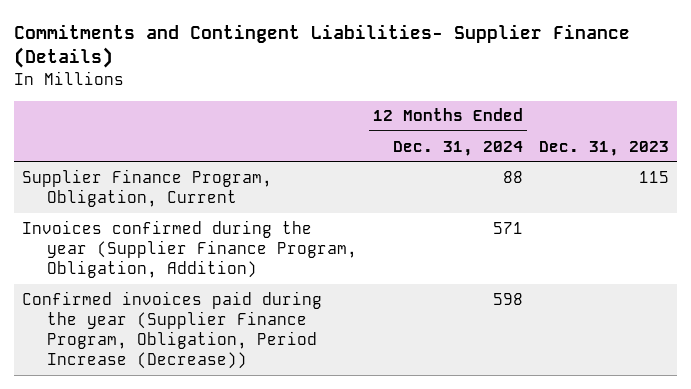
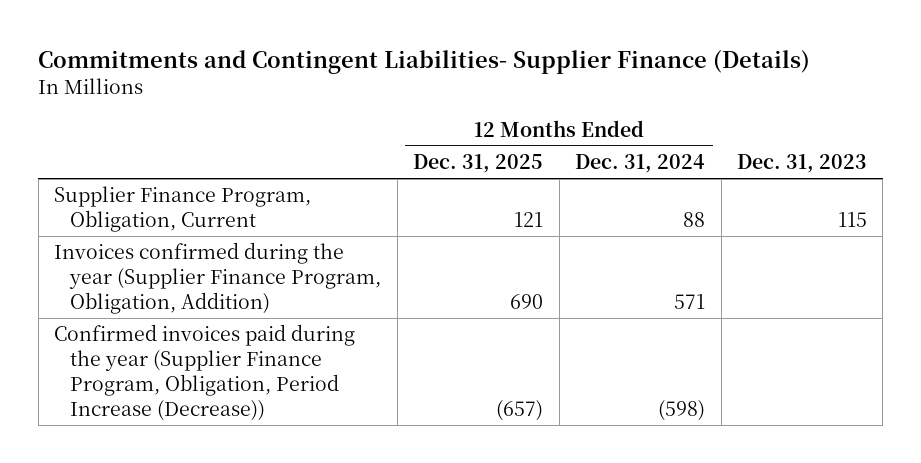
none -> [413,153,544,173] Dec. 31, 2025
[492,292,523,305] 598 -> [658,399,706,421] (598)

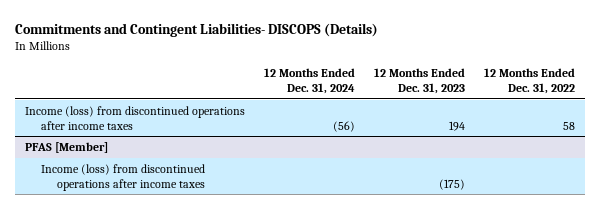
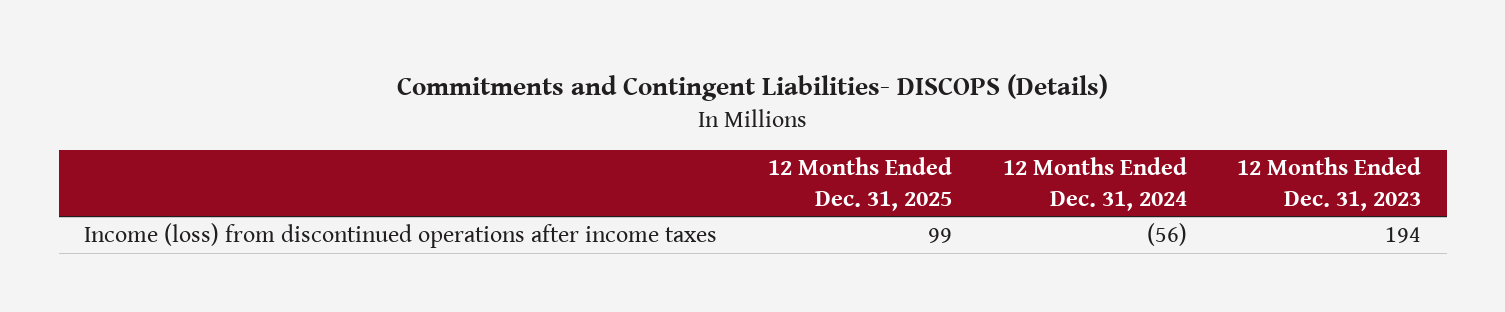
[484,68,576,95] 12 Months Ended Dec. 31, 2022 -> none
none -> [767,157,952,211] 12 Months Ended Dec. 31, 2025
[24,141,108,153] PFAS [Member] -> none
[40,163,205,191] Income (loss) from discontinued operations after income taxes -> none

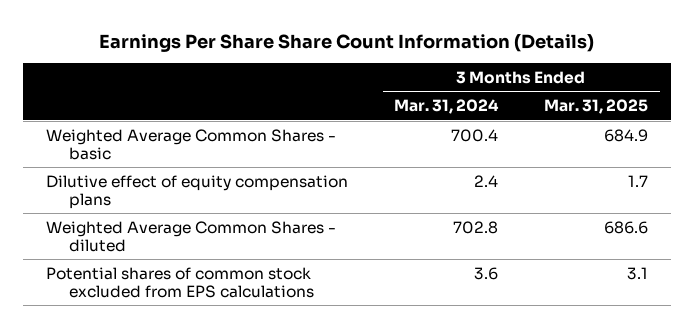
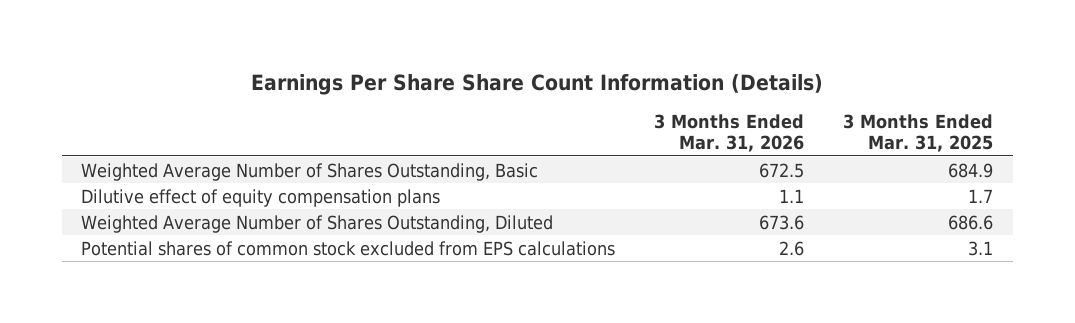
[394,99,500,115] Mar. 31, 2024 -> none
none -> [654,114,805,153] 3 Months Ended Mar. 31, 2026
[46,128,337,160] Weighted Average Common Shares - basic -> [81,162,539,181] Weighted Average Number of Shares Outstanding, Basic
[46,220,337,252] Weighted Average Common Shares - diluted -> [81,214,554,233] Weighted Average Number of Shares Outstanding, Diluted

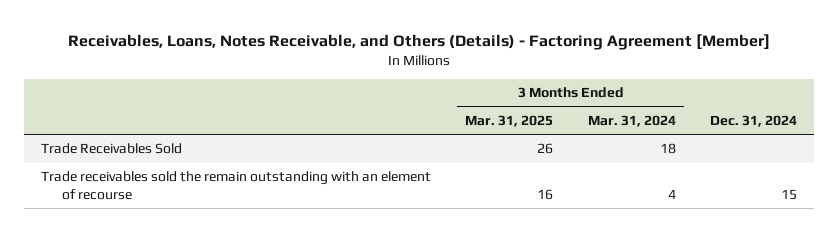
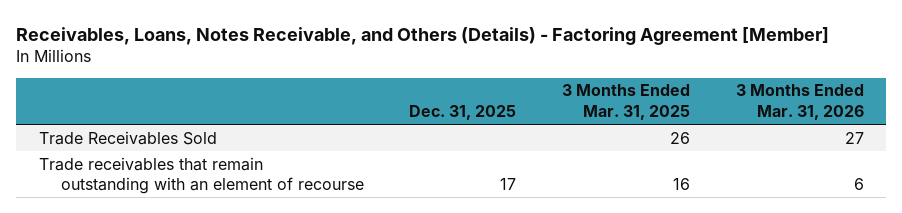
[587,115,676,128] Mar. 31, 2024 -> none
[710,115,798,128] Dec. 31, 2024 -> none
none -> [409,104,517,120] Dec. 31, 2025
none -> [735,84,864,120] 3 Months Ended Mar. 31, 2026
[41,171,432,200] Trade receivables sold the remain outstanding with an element of recourse -> [38,156,364,195] Trade receivables that remain outstanding with an element of recourse

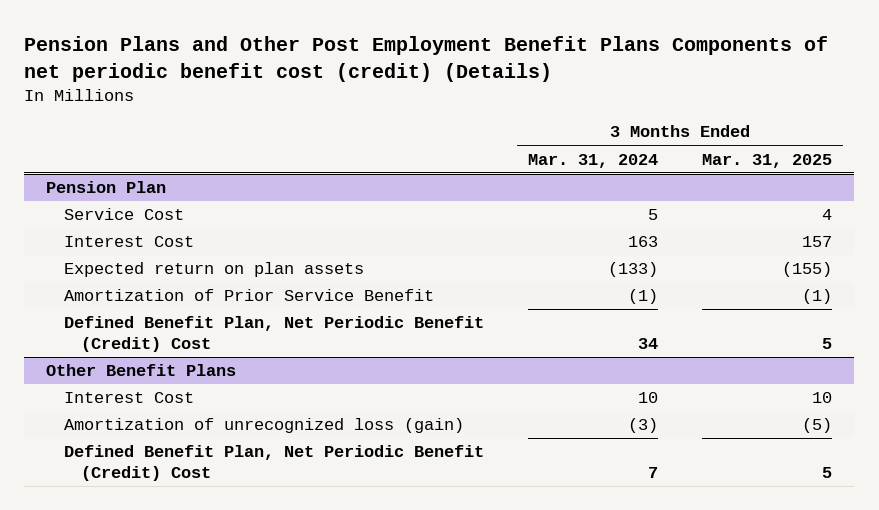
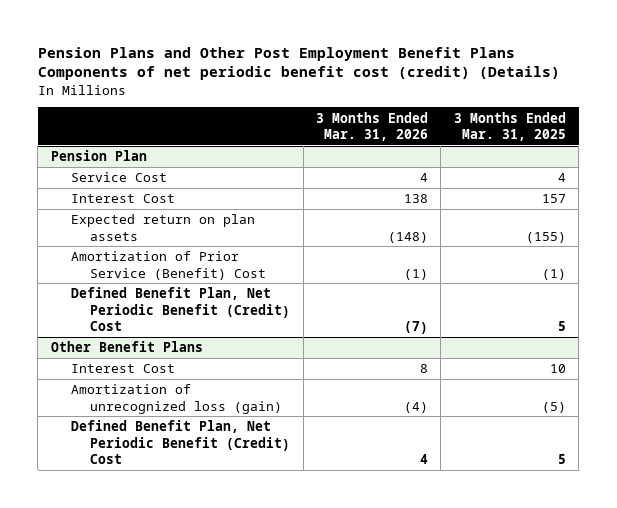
[527,153,658,168] Mar. 31, 2024 -> none
none -> [316,111,429,142] 3 Months Ended Mar. 31, 2026
[63,289,434,302] Amortization of Prior Service Benefit -> [70,251,267,280] Amortization of Prior Service (Benefit) Cost

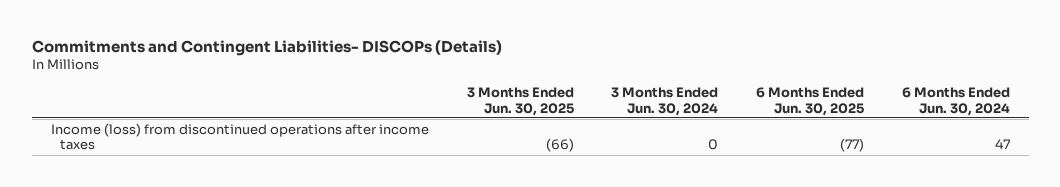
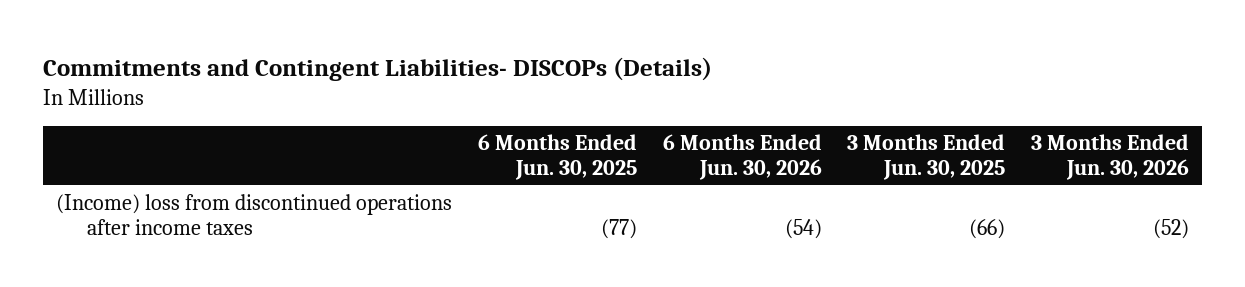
[611,86,719,116] 3 Months Ended Jun. 30, 2024 -> none
[901,86,1010,116] 6 Months Ended Jun. 30, 2024 -> none
none -> [662,134,822,181] 6 Months Ended Jun. 30, 2026
none -> [1031,134,1190,181] 3 Months Ended Jun. 30, 2026
[50,122,429,151] Income (loss) from discontinued operations after income taxes -> [55,193,452,235] (Income) loss from discontinued operations after income taxes

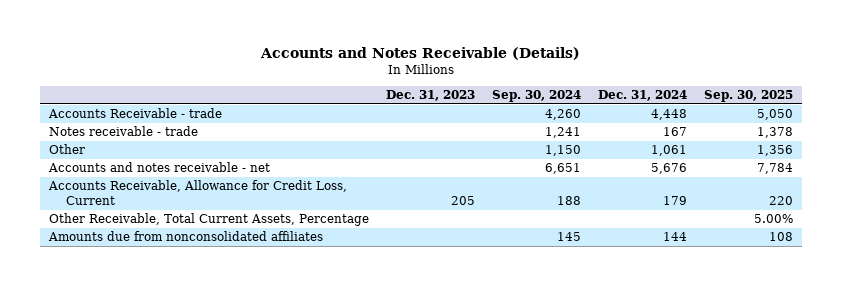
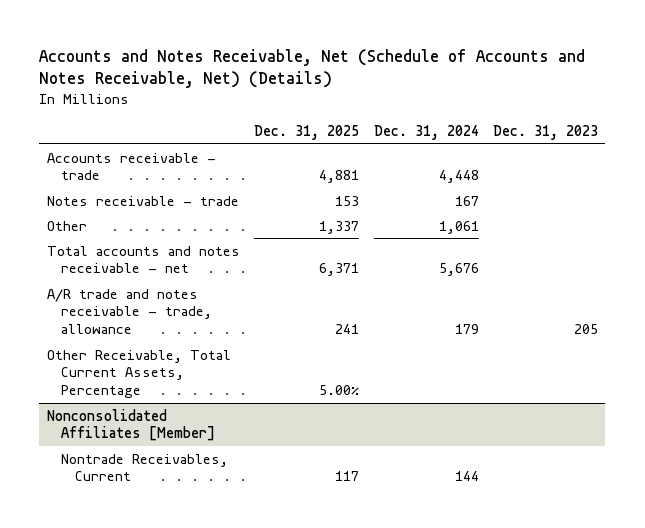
[260,47,581,61] Accounts and Notes Receivable (Details) -> [39,48,586,89] Accounts and Notes Receivable, Net (Schedule of Accounts and Notes Receivable, Net) (Details)
[492,90,582,103] Sep. 30, 2024 -> none
[704,90,794,103] Sep. 30, 2025 -> none
none -> [254,125,360,141] Dec. 31, 2025
[47,108,222,119] Accounts Receivable - trade -> [46,152,216,181] Accounts receivable - trade
[47,162,270,173] Accounts and notes receivable - net -> [46,245,240,274] Total accounts and notes receivable - net
[47,180,347,206] Accounts Receivable, Allowance for Credit Loss, Current -> [46,288,212,335] A/R trade and notes receivable - trade, allowance
none -> [46,408,215,442] Nonconsolidated Affiliates [Member]
[47,231,323,242] Amounts due from nonconsolidated affiliates -> [60,453,228,482] Nontrade Receivables, Current

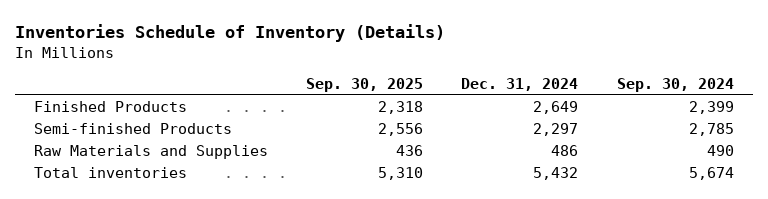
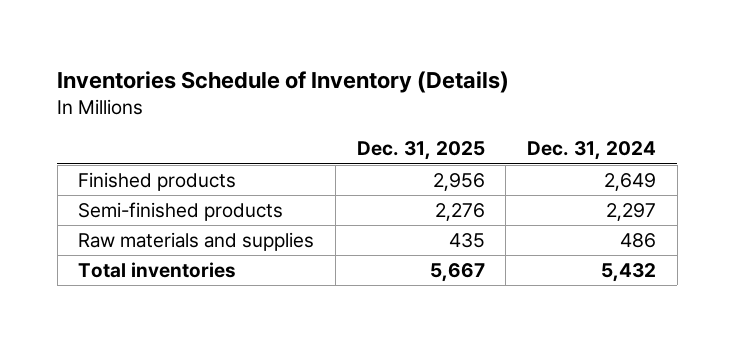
[306,78,424,93] Sep. 30, 2025 -> none
[616,78,734,93] Sep. 30, 2024 -> none
none -> [356,141,485,161] Dec. 31, 2025
[34,101,188,113] Finished Products -> [78,172,237,192] Finished products
[34,123,233,135] Semi-finished Products -> [78,202,284,222] Semi-finished products
[34,145,269,160] Raw Materials and Supplies -> [78,232,315,252] Raw materials and supplies

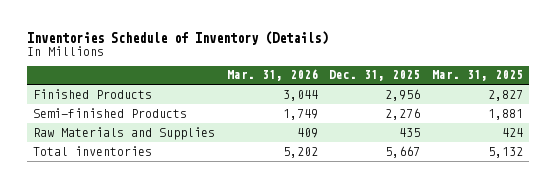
[526,141,656,161] Dec. 31, 2024 -> none
none -> [226,69,318,82] Mar. 31, 2026
none -> [431,70,523,82] Mar. 31, 2025
[78,172,237,192] Finished products -> [33,88,153,99] Finished Products
[78,202,284,222] Semi-finished products -> [33,107,188,118] Semi-finished Products
[78,232,315,252] Raw materials and supplies -> [33,126,216,140] Raw Materials and Supplies

